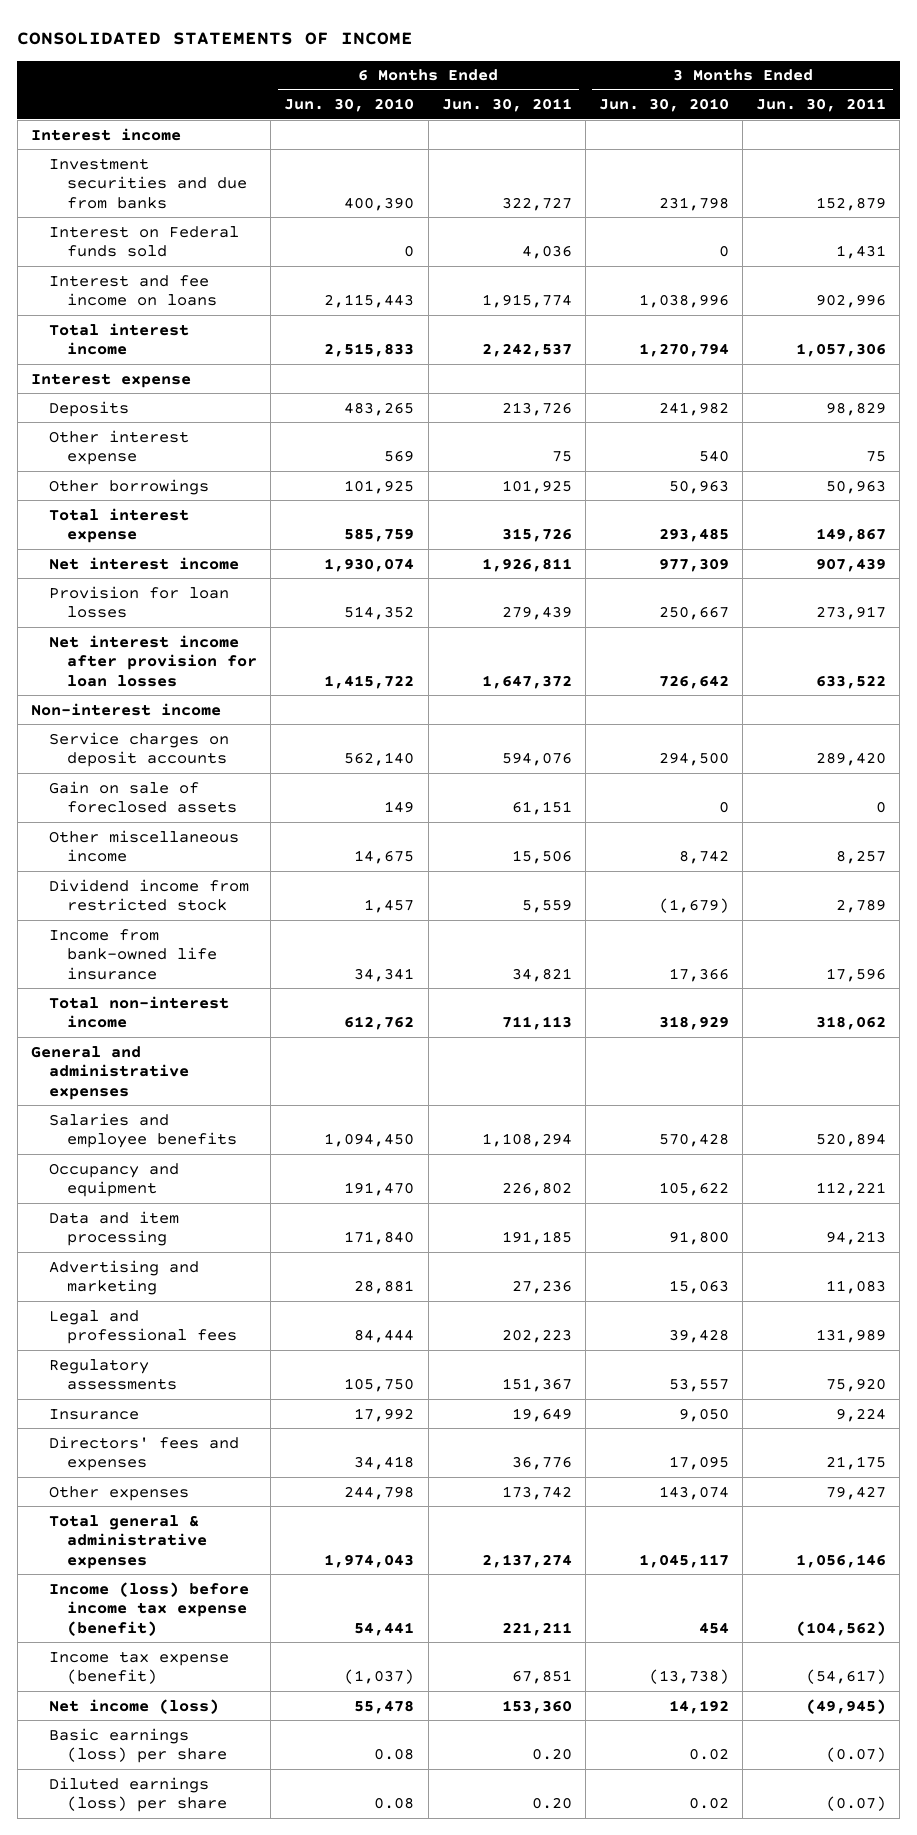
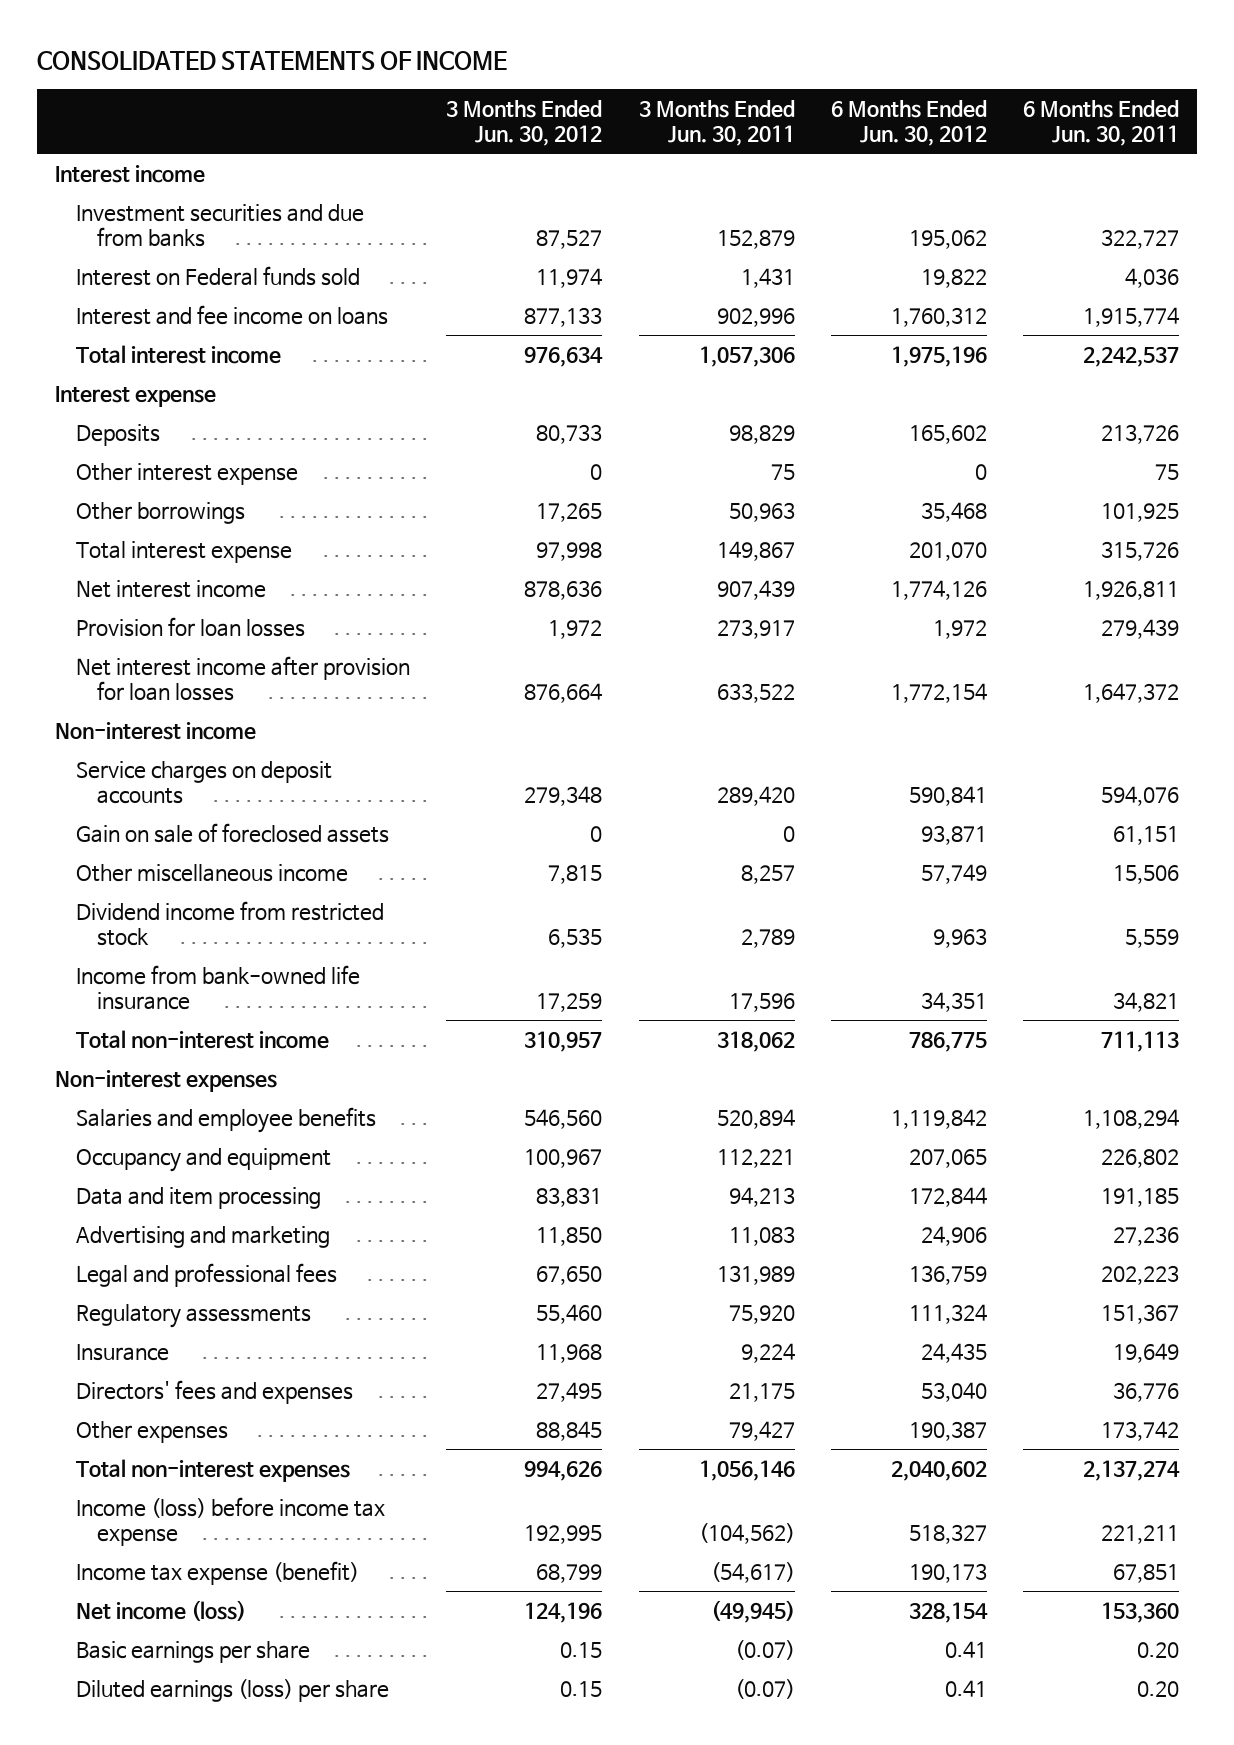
[284,98,415,113] Jun. 30, 2010 -> none
[598,98,729,113] Jun. 30, 2010 -> none
none -> [446,100,603,147] 3 Months Ended Jun. 30, 2012
none -> [830,100,987,147] 6 Months Ended Jun. 30, 2012
[30,1045,189,1101] General and administrative expenses -> [54,1069,277,1092] Non-interest expenses
[48,1514,208,1570] Total general & administrative expenses -> [76,1458,351,1482] Total non-interest expenses
[48,1581,249,1637] Income (loss) before income tax expense (benefit) -> [76,1496,386,1546] Income (loss) before income tax expense
[48,1727,228,1764] Basic earnings (loss) per share -> [76,1640,311,1663] Basic earnings per share

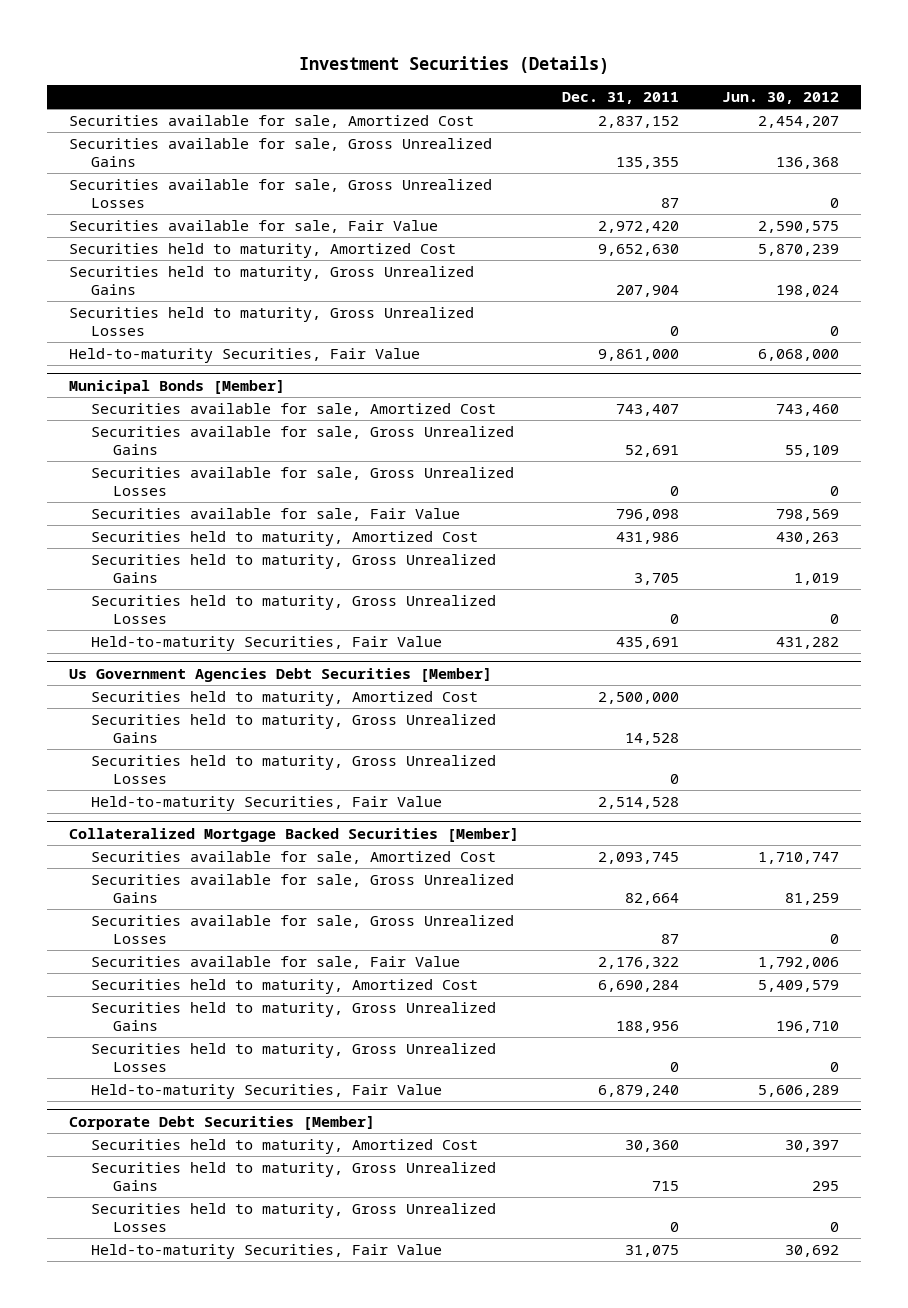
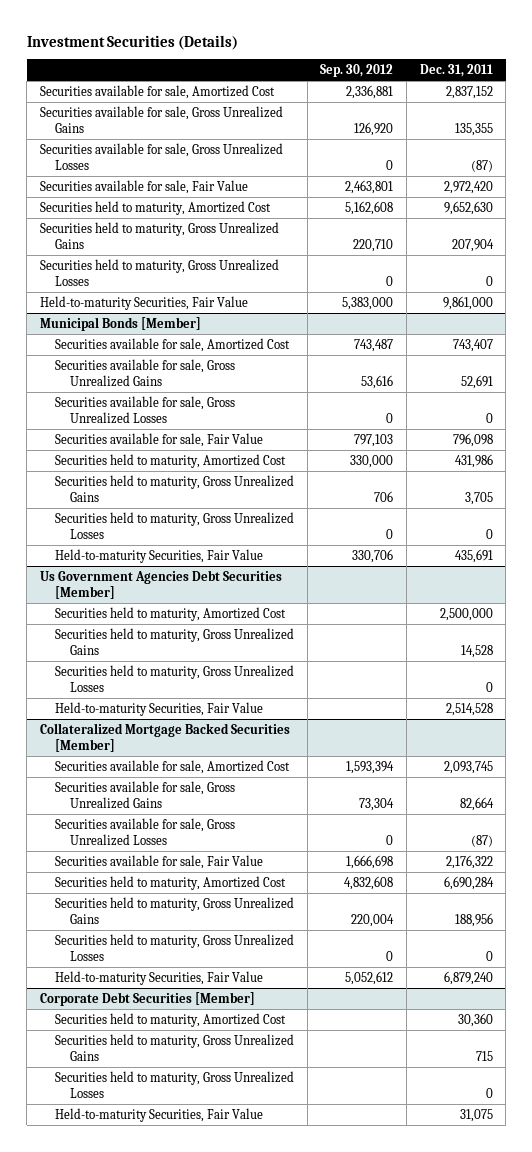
[722,92,840,105] Jun. 30, 2012 -> none
none -> [320,64,394,78] Sep. 30, 2012
[661,197,680,208] 87 -> [470,159,493,172] (87)
[661,933,680,944] 87 -> [470,834,493,847] (87)

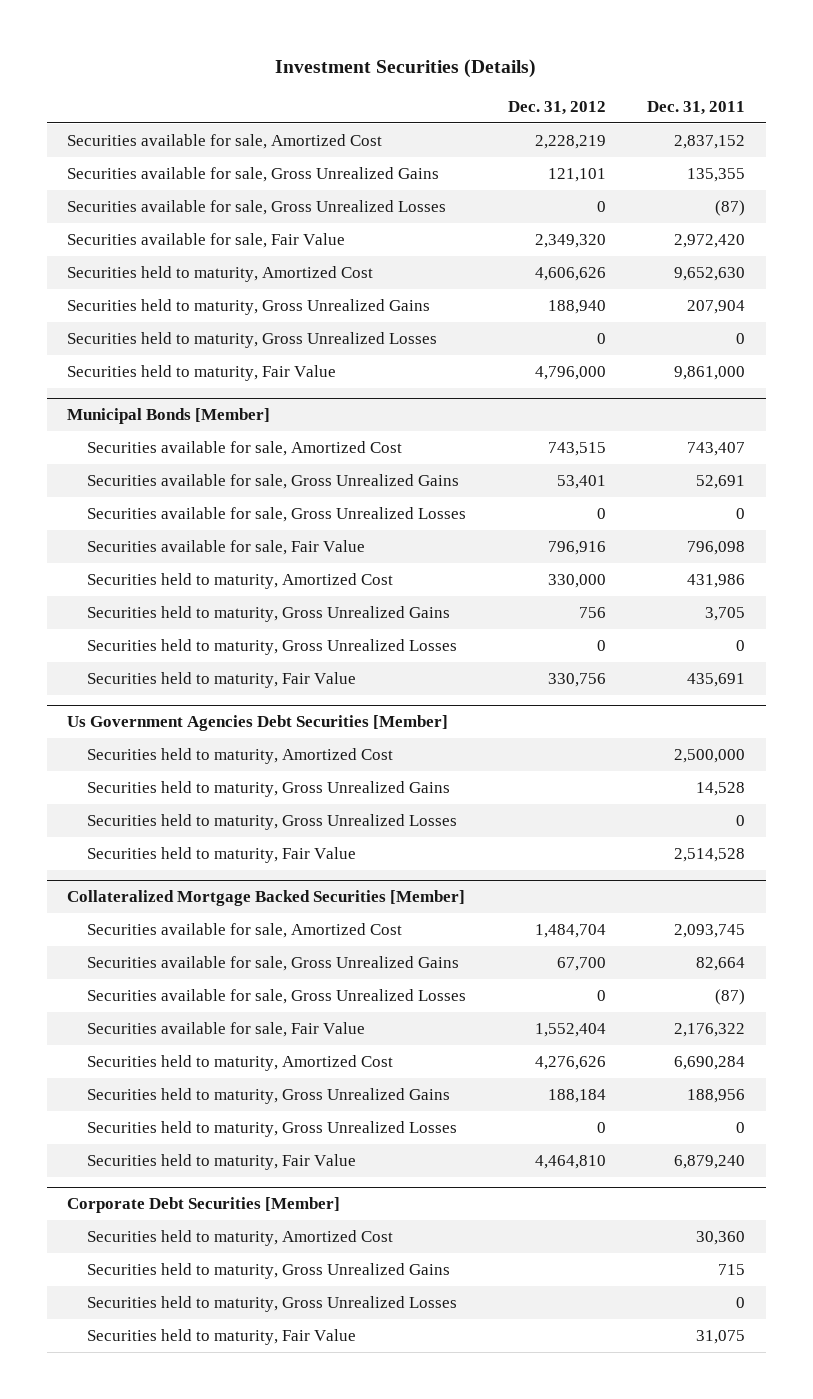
[320,64,394,78] Sep. 30, 2012 -> none
none -> [507,100,606,115] Dec. 31, 2012
[39,295,248,310] Held-to-maturity Securities, Fair Value -> [67,364,337,381] Securities held to maturity, Fair Value
[54,548,263,563] Held-to-maturity Securities, Fair Value -> [87,671,357,688] Securities held to maturity, Fair Value
[54,701,263,716] Held-to-maturity Securities, Fair Value -> [87,846,357,863] Securities held to maturity, Fair Value
[54,970,263,985] Held-to-maturity Securities, Fair Value -> [87,1153,357,1170] Securities held to maturity, Fair Value
[54,1107,263,1122] Held-to-maturity Securities, Fair Value -> [87,1328,357,1345] Securities held to maturity, Fair Value

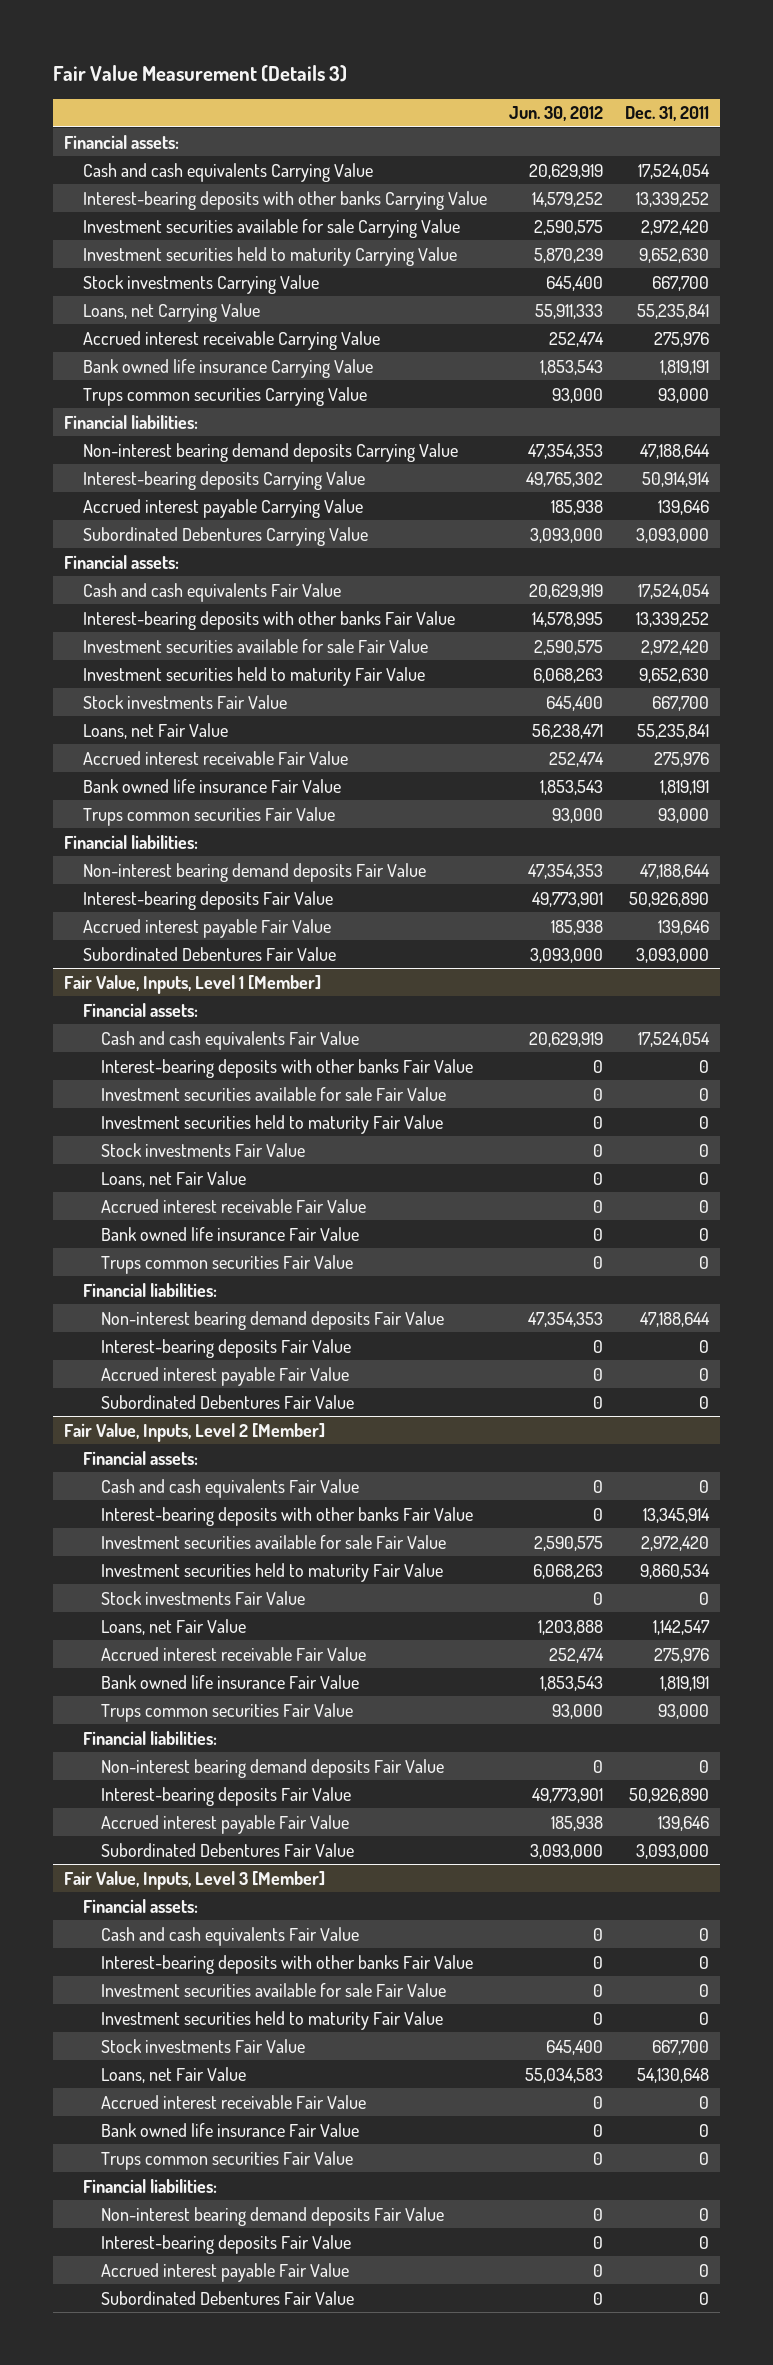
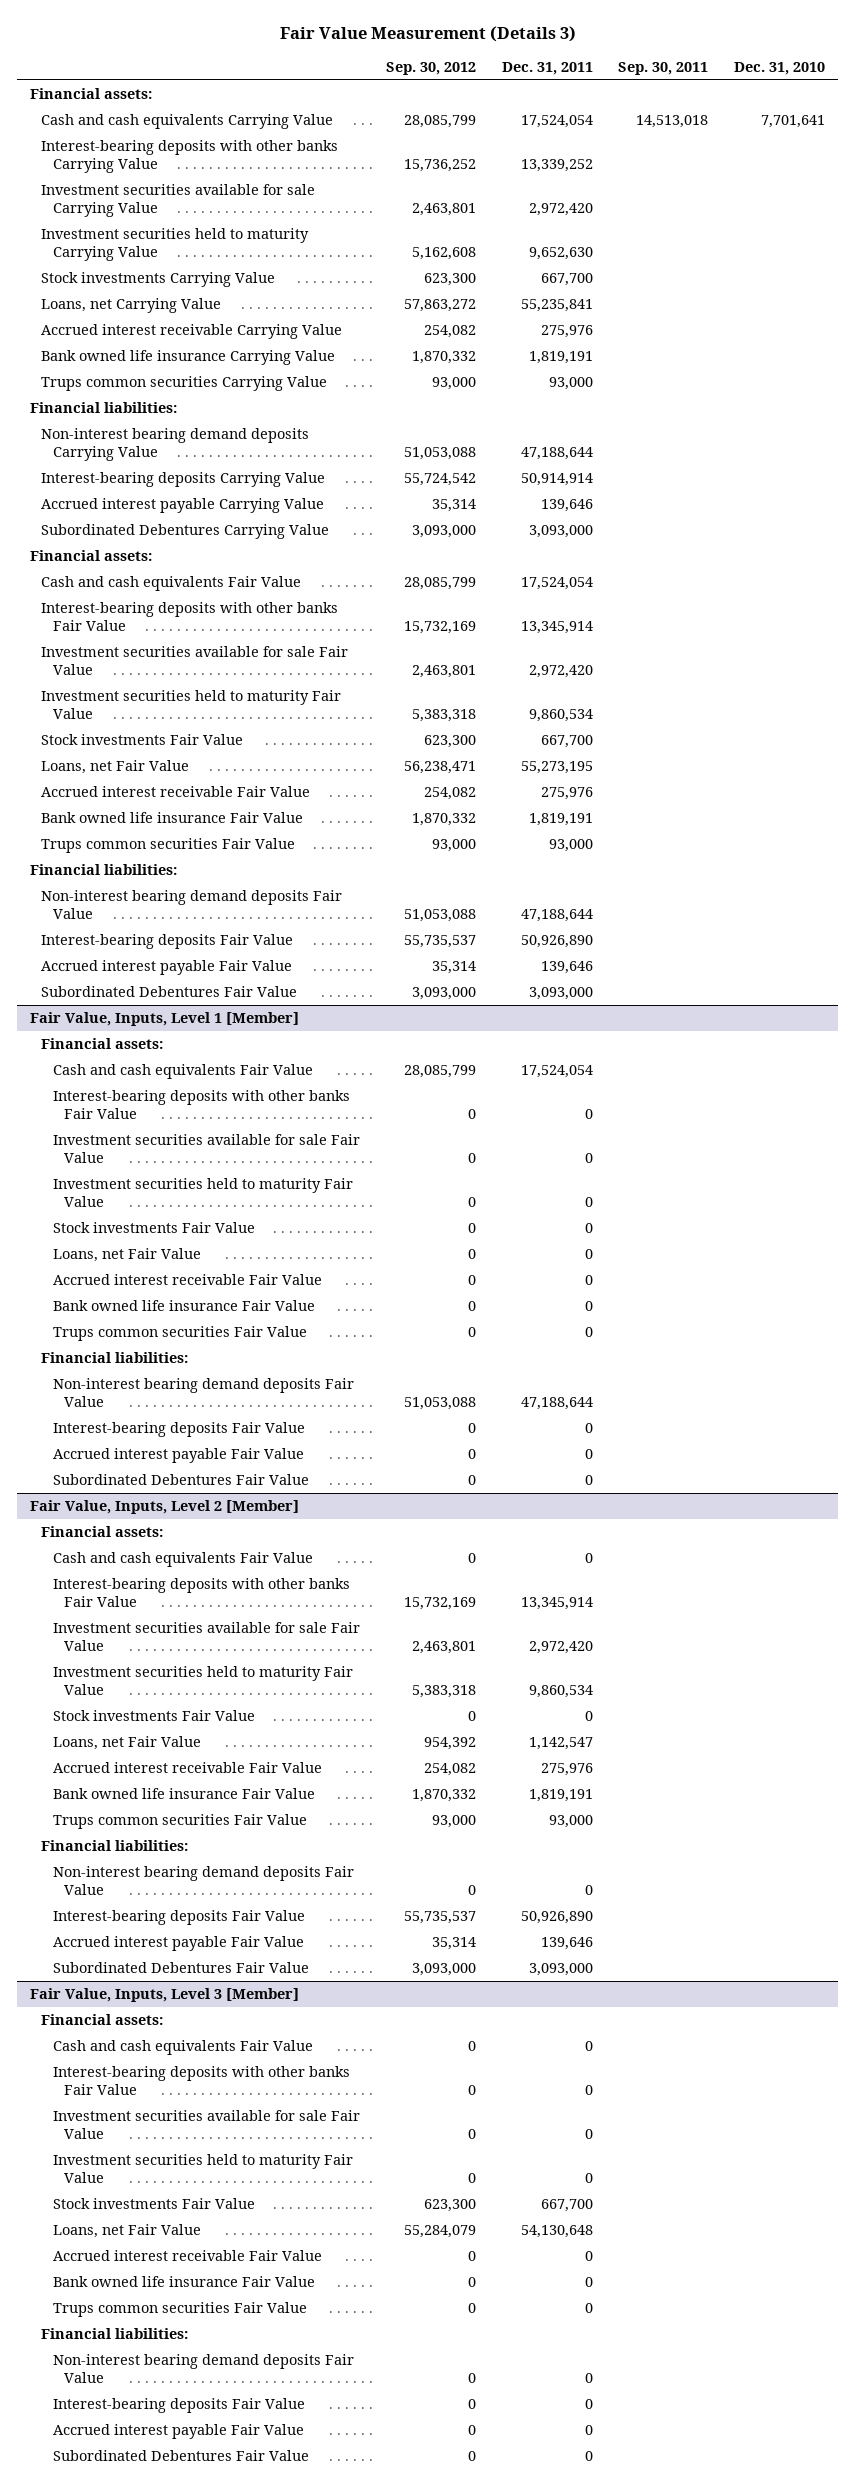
[508,106,603,122] Jun. 30, 2012 -> none
none -> [385,62,476,76] Sep. 30, 2012
none -> [618,62,709,76] Sep. 30, 2011
none -> [734,62,826,76] Dec. 31, 2010
[635,611,709,627] 13,339,252 -> [520,621,593,635] 13,345,914
[638,667,709,683] 9,652,630 -> [528,709,593,723] 9,860,534
[636,723,709,739] 55,235,841 -> [520,761,593,775] 55,273,195

